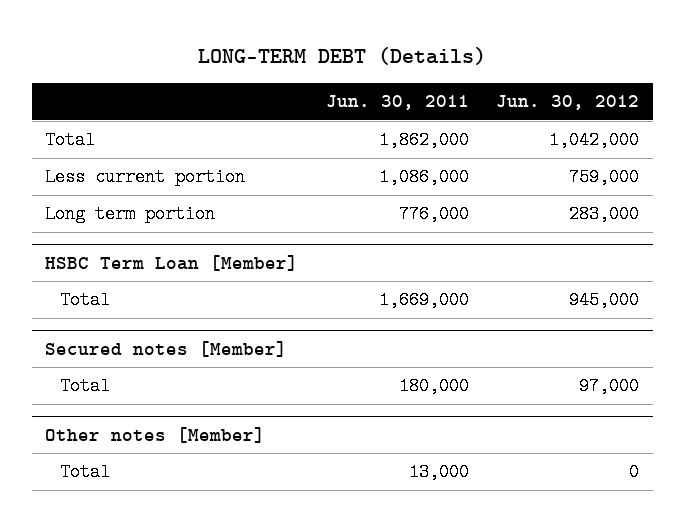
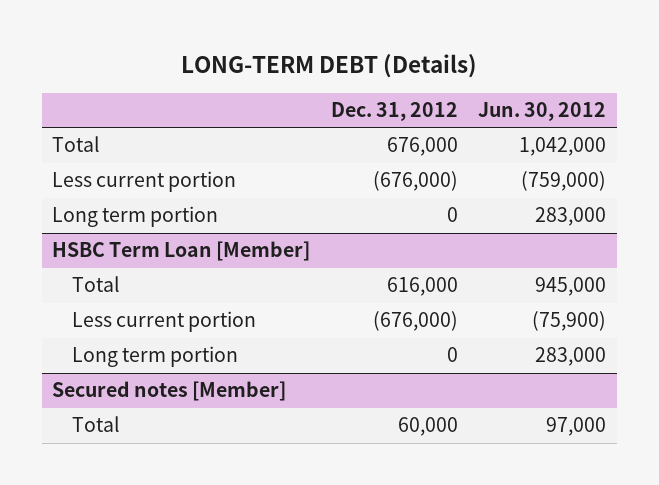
[325,95,469,111] Jun. 30, 2011 -> none
none -> [330,101,458,121] Dec. 31, 2012
[568,168,639,187] 759,000 -> [521,171,607,192] (759,000)
none -> [71,311,256,333] Less current portion
none -> [71,346,238,368] Long term portion
[45,427,266,444] Other notes [Member] -> none
[59,463,110,482] Total -> none

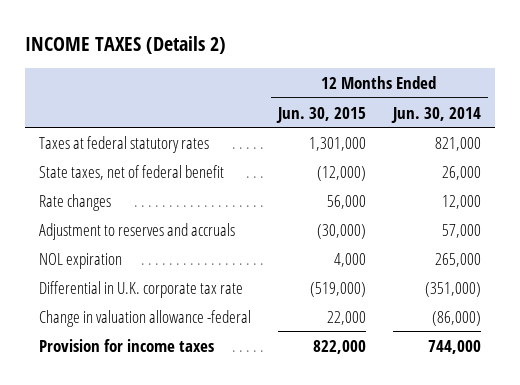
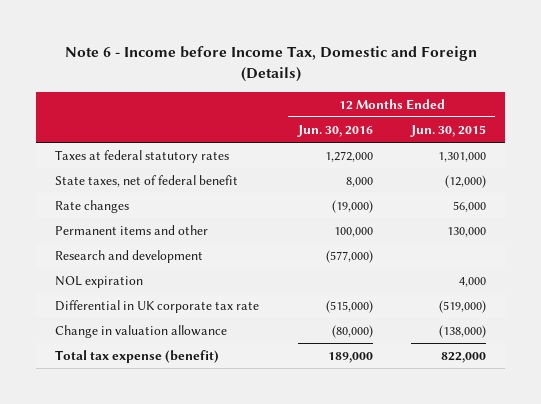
[24,36,226,55] INCOME TAXES (Details 2) -> [64,46,477,83] Note 6 - Income before Income Tax, Domestic and Foreign (Details)
[391,106,482,123] Jun. 30, 2014 -> none
none -> [296,125,373,138] Jun. 30, 2016
[38,222,235,240] Adjustment to reserves and accruals -> none
none -> [55,225,209,236] Permanent items and other
none -> [55,250,204,264] Research and development
[38,280,243,298] Differential in U.K. corporate tax rate -> [55,300,260,314] Differential in UK corporate tax rate
[38,309,251,327] Change in valuation allowance -federal -> [55,325,228,339] Change in valuation allowance
[326,310,366,325] 22,000 -> [438,325,486,339] (138,000)
[38,338,214,352] Provision for income taxes -> [55,350,220,364] Total tax expense (benefit)

